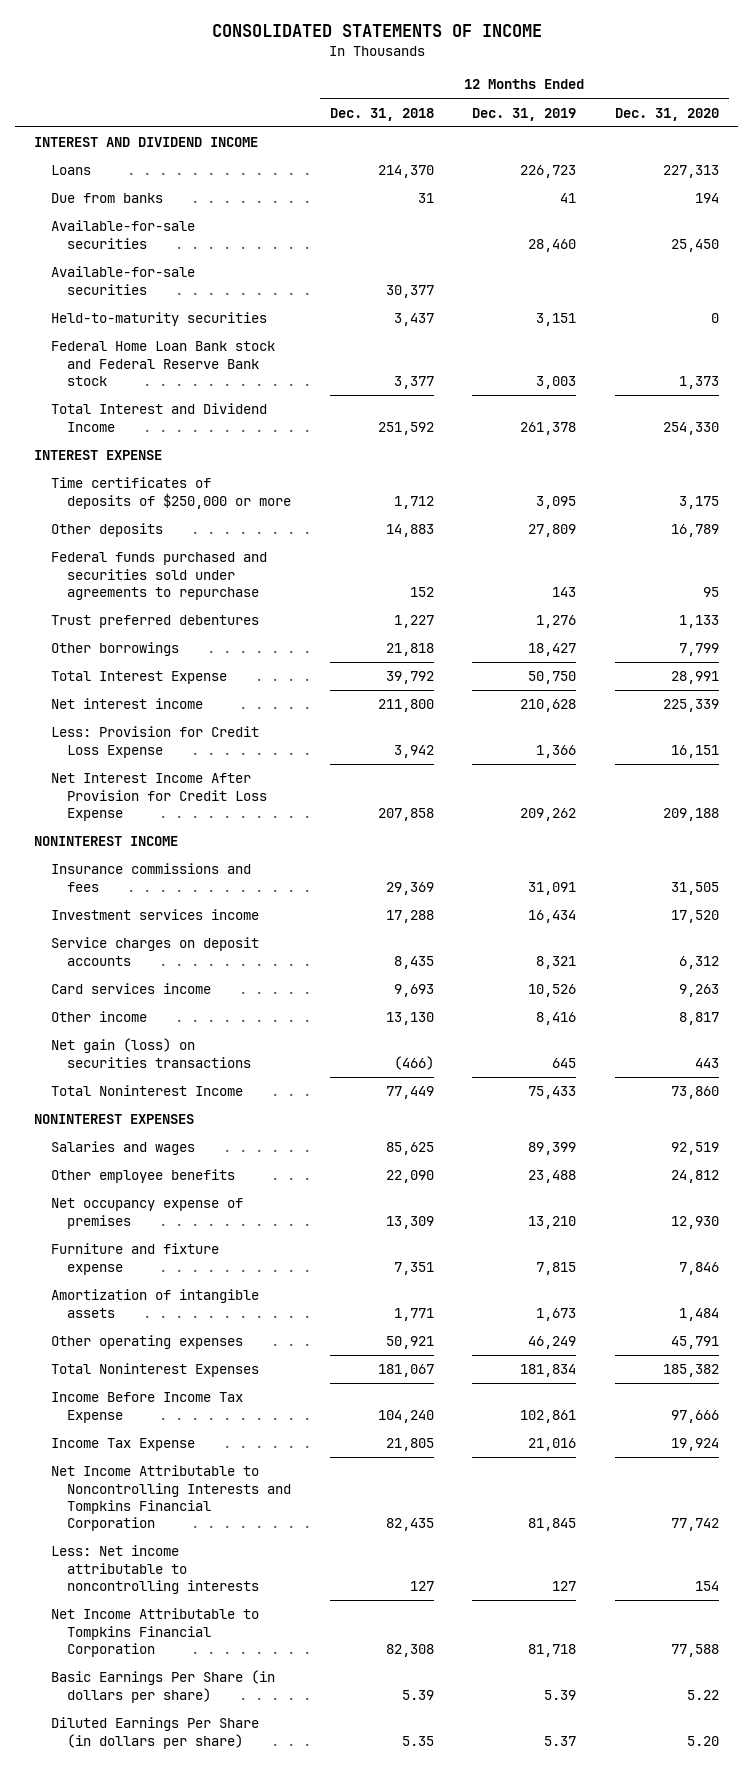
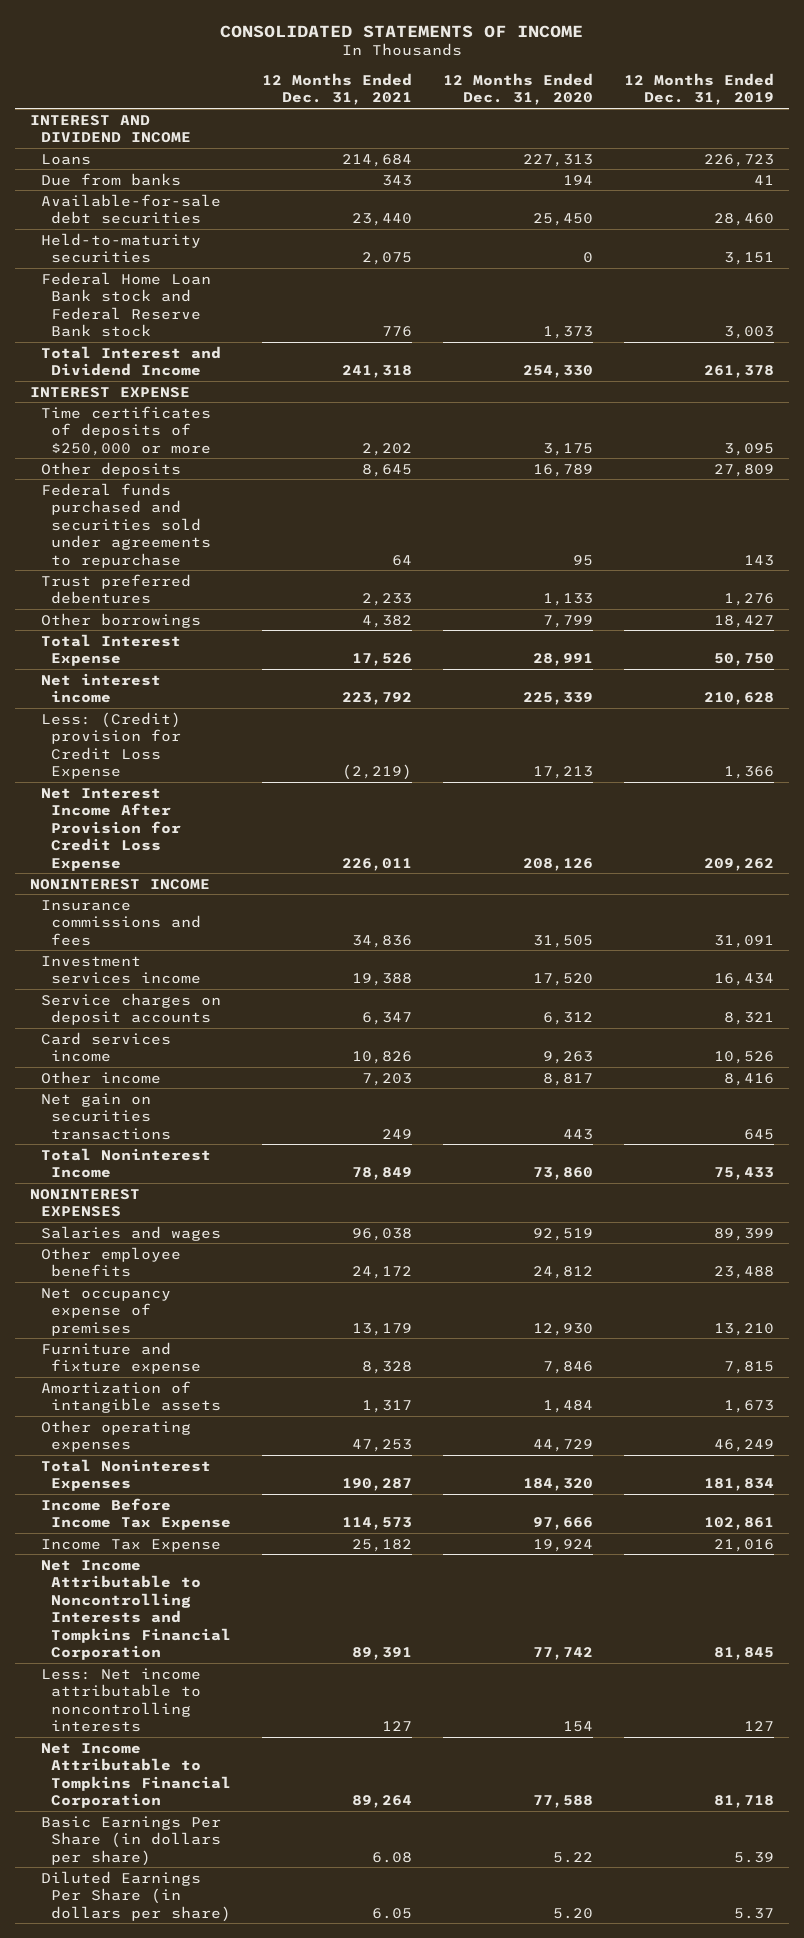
[329,107,434,121] Dec. 31, 2018 -> none
none -> [262,72,413,106] 12 Months Ended Dec. 31, 2021
[50,266,195,295] Available-for-sale securities -> none
[50,220,195,249] Available-for-sale securities -> [40,193,221,225] Available-for-sale debt securities
[50,726,259,758] Less: Provision for Credit Loss Expense -> [40,711,182,780] Less: (Credit) provision for Credit Loss Expense
[670,744,719,758] 16,151 -> [532,766,593,780] 17,213
[662,807,719,821] 209,188 -> [522,857,593,871] 208,126
[50,1038,252,1068] Net gain (loss) on securities transactions -> [40,1092,172,1140] Net gain on securities transactions
[670,1336,719,1350] 45,791 -> [532,1439,593,1453] 44,729
[662,1364,719,1378] 185,382 -> [522,1478,593,1492] 184,320

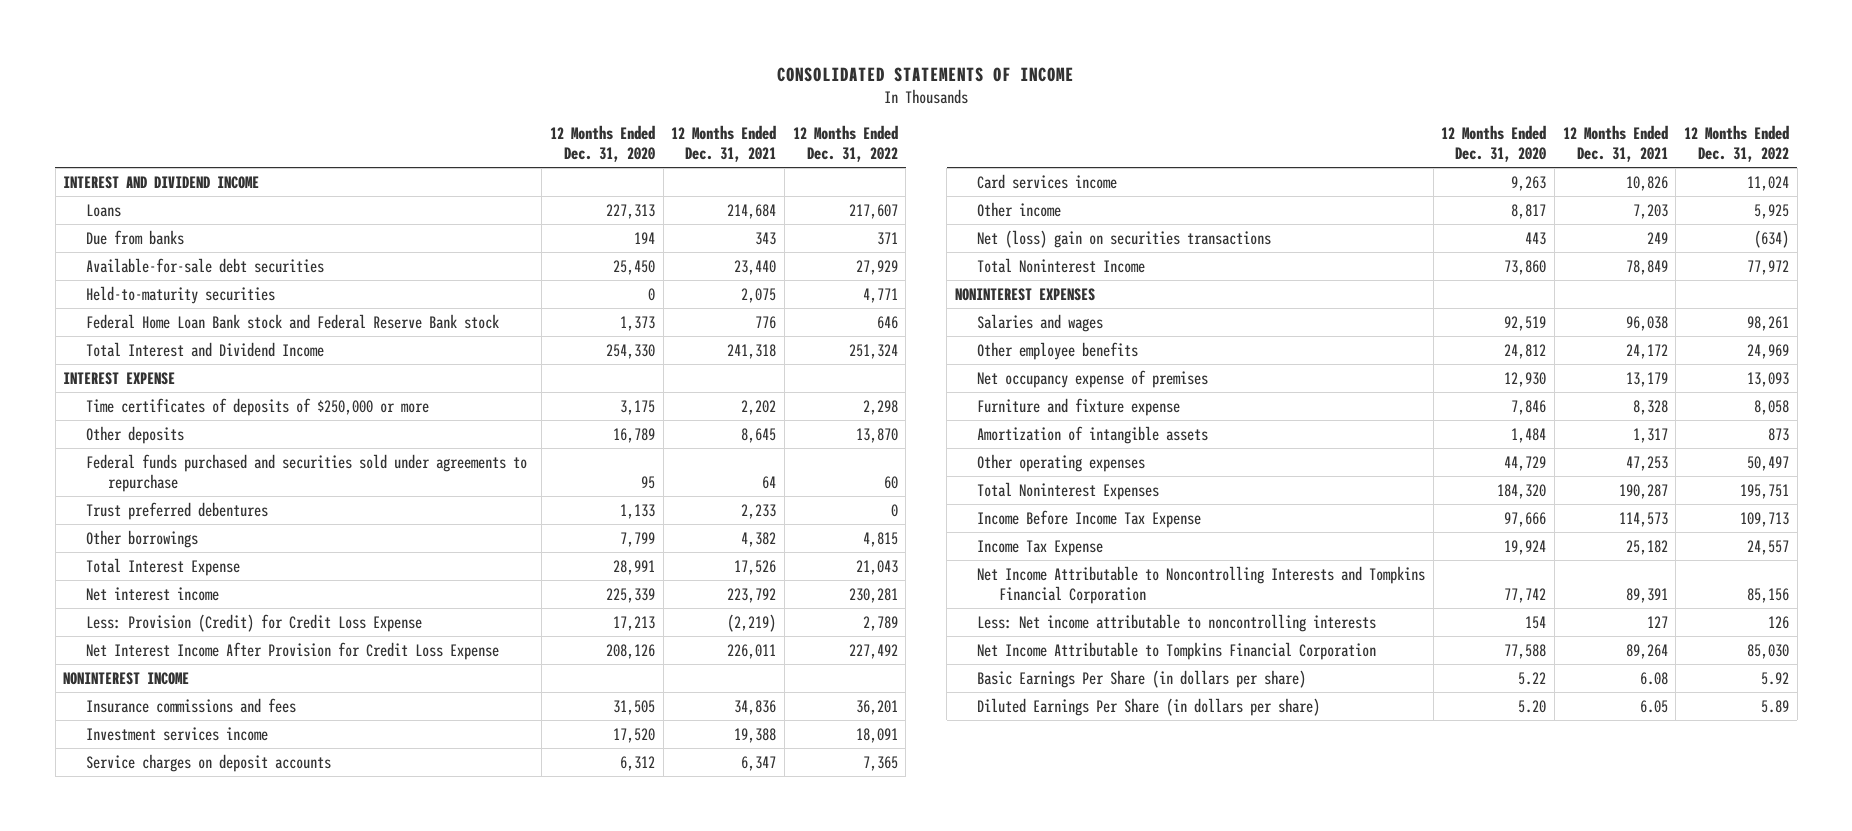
[623,72,774,106] 12 Months Ended Dec. 31, 2019 -> none
none -> [792,124,898,162] 12 Months Ended Dec. 31, 2022
[40,711,182,780] Less: (Credit) provision for Credit Loss Expense -> [85,613,422,632] Less: Provision (Credit) for Credit Loss Expense
[40,1092,172,1140] Net gain on securities transactions -> [976,229,1271,248] Net (loss) gain on securities transactions

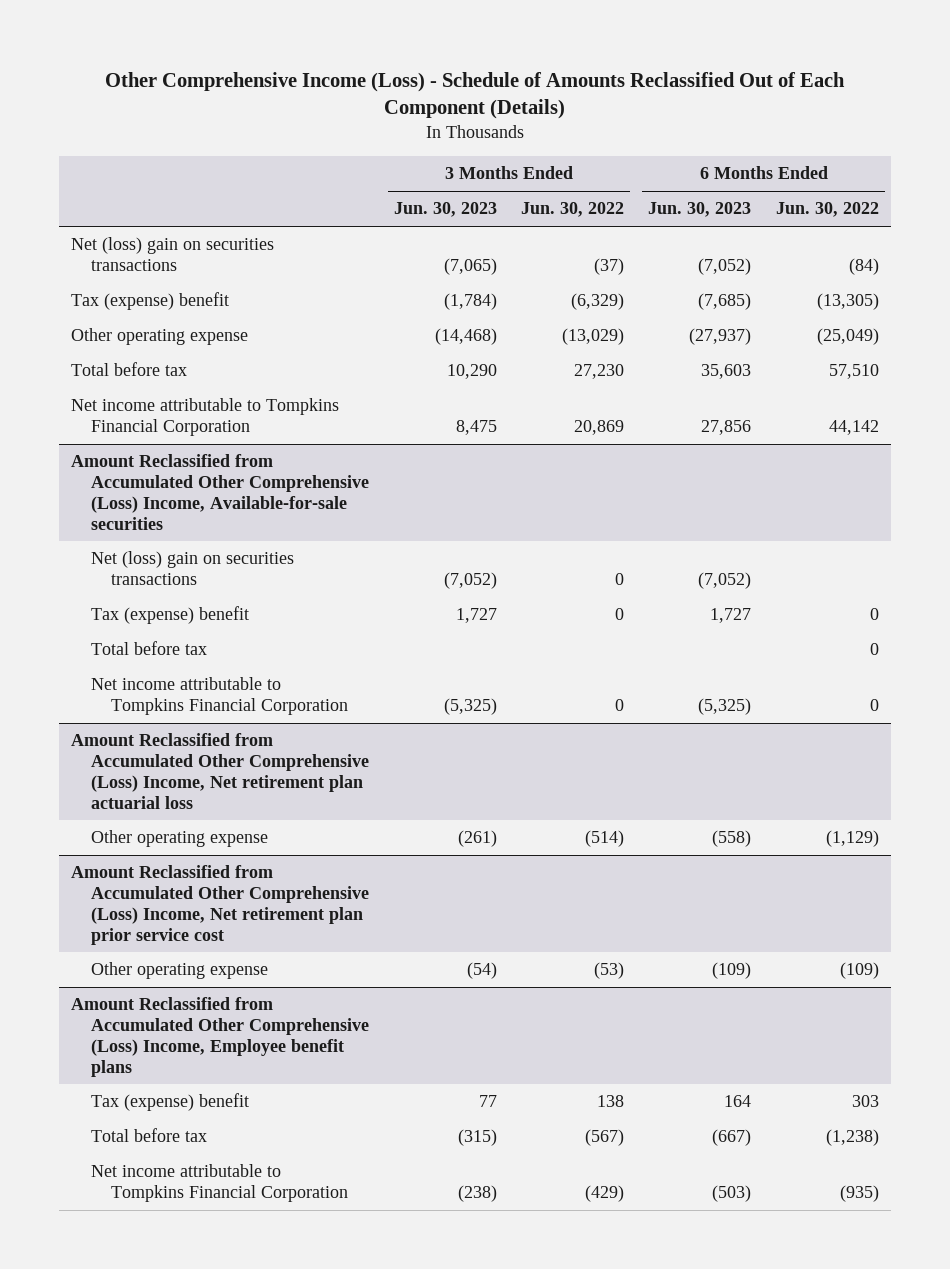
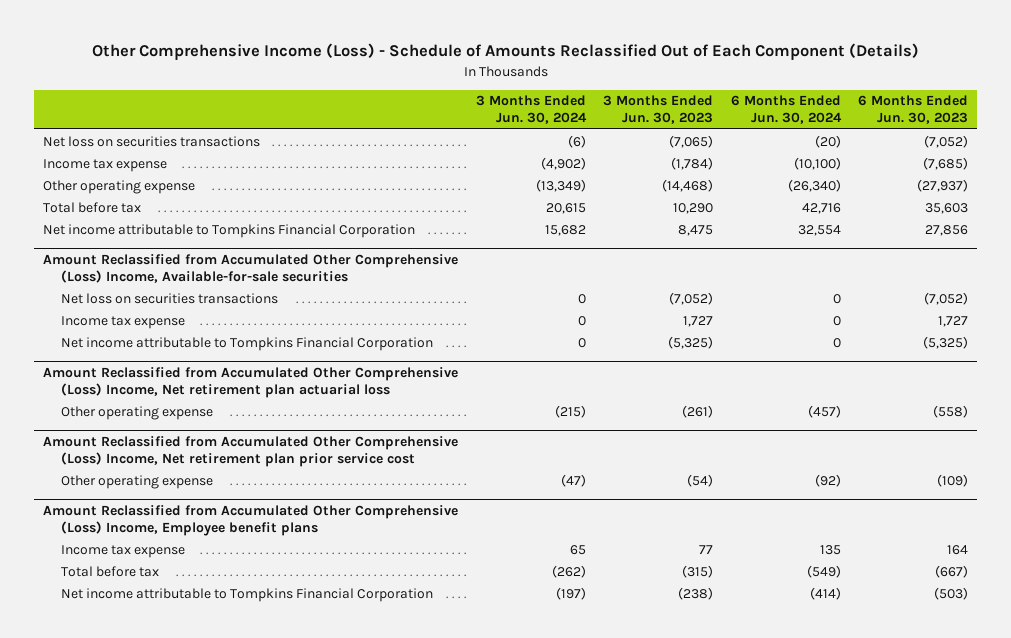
[521,202,625,218] Jun. 30, 2022 -> none
[775,202,879,218] Jun. 30, 2022 -> none
none -> [475,95,587,124] 3 Months Ended Jun. 30, 2024
none -> [730,95,842,124] 6 Months Ended Jun. 30, 2024
[71,237,275,272] Net (loss) gain on securities transactions -> [43,135,261,147] Net loss on securities transactions
[71,292,230,311] Tax (expense) benefit -> [43,158,168,172] Income tax expense
[91,641,208,656] Total before tax -> none
[91,551,295,586] Net (loss) gain on securities transactions -> [61,292,279,304] Net loss on securities transactions
[91,606,250,625] Tax (expense) benefit -> [61,315,186,329] Income tax expense
[91,1093,250,1112] Tax (expense) benefit -> [61,544,186,558] Income tax expense

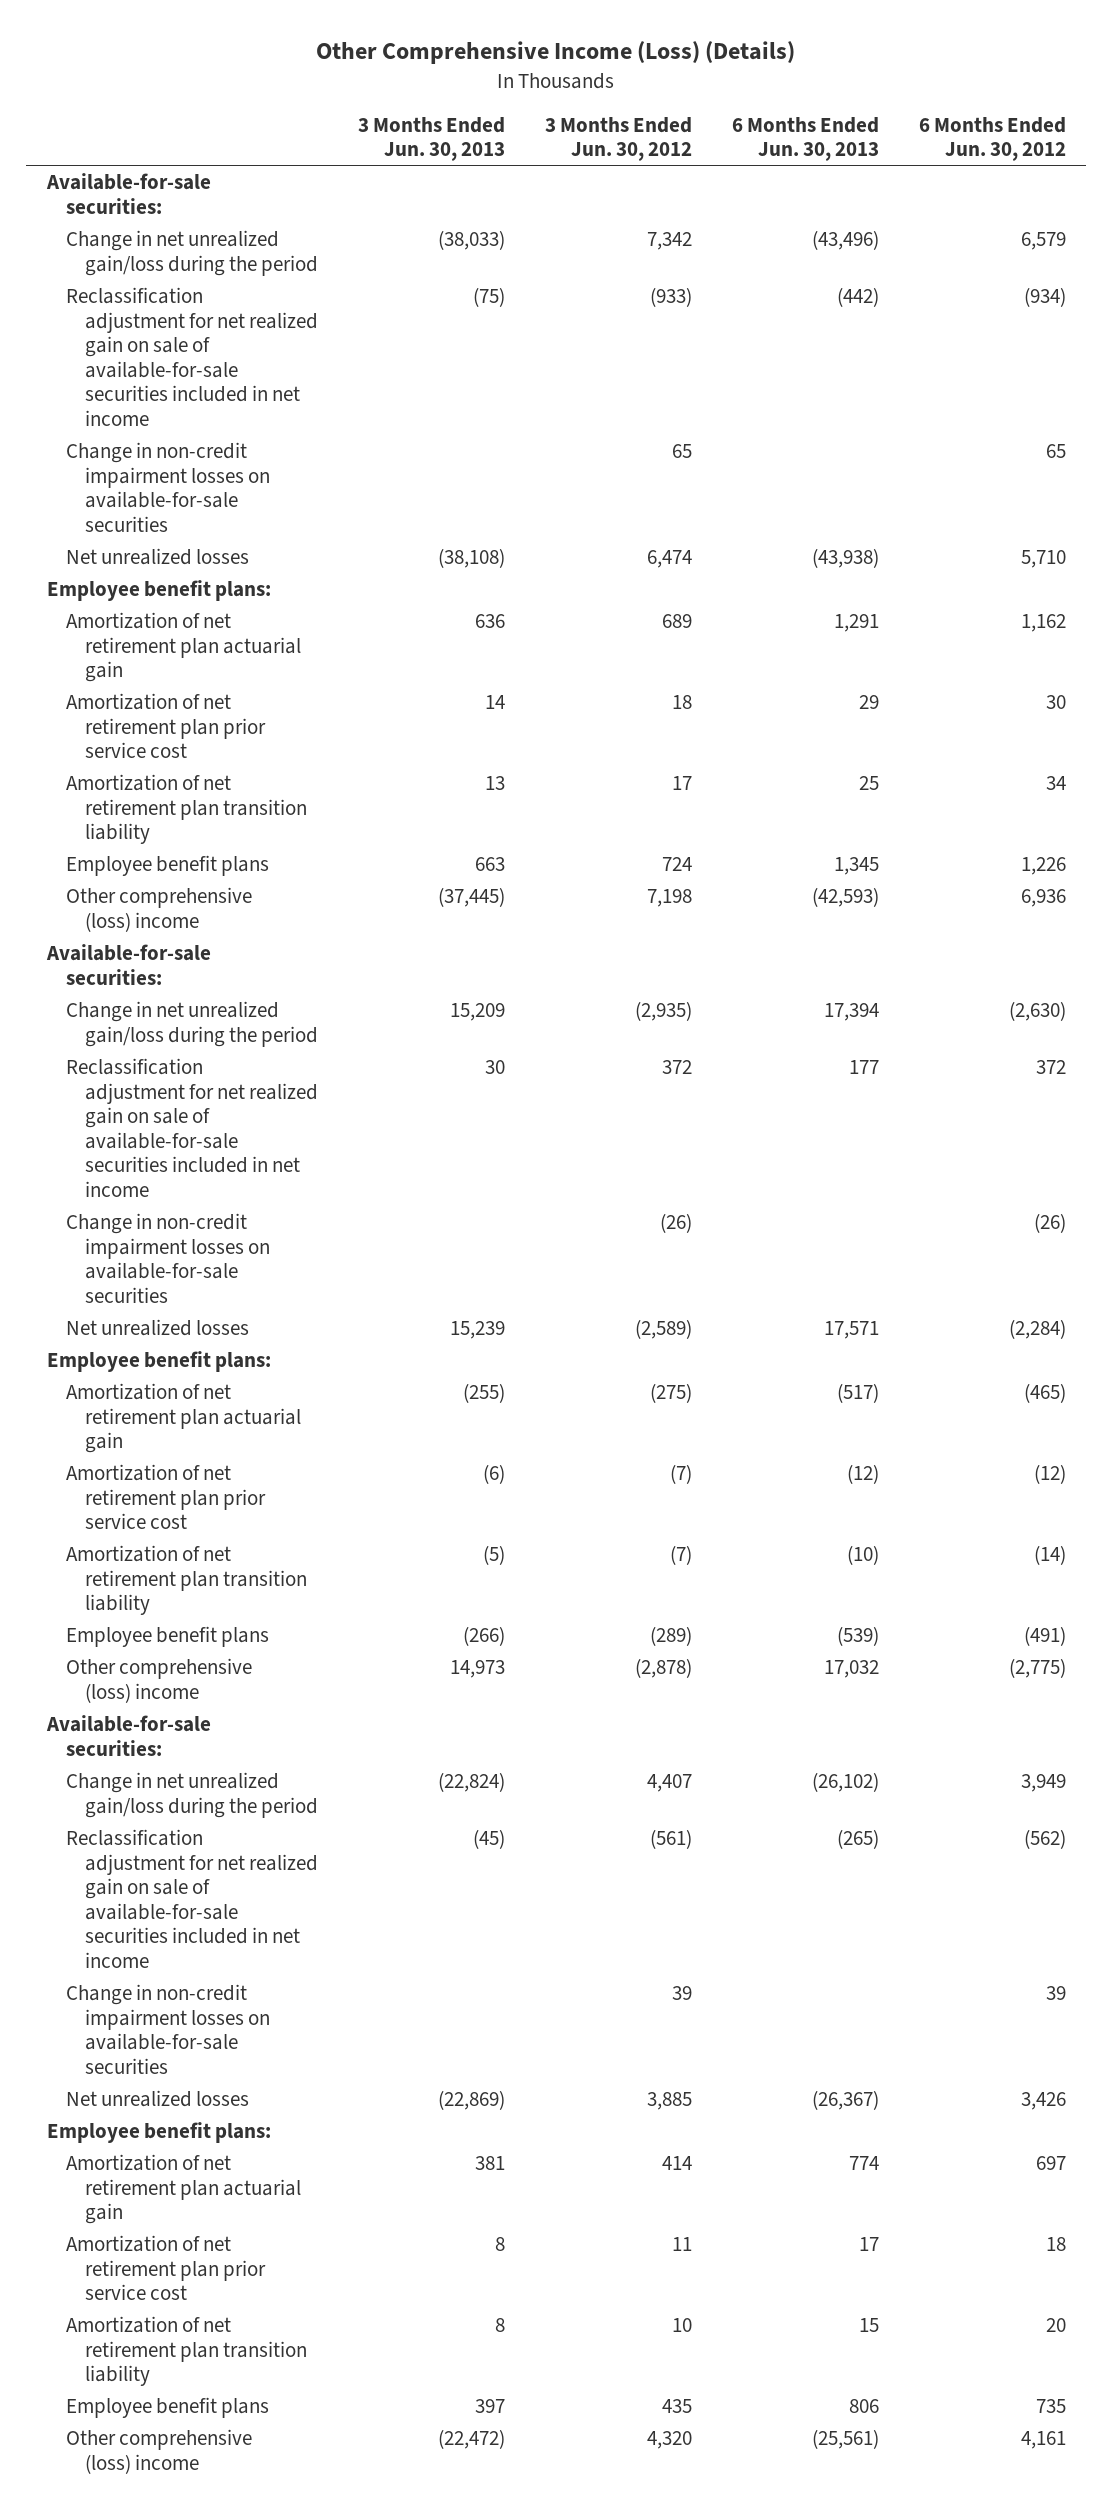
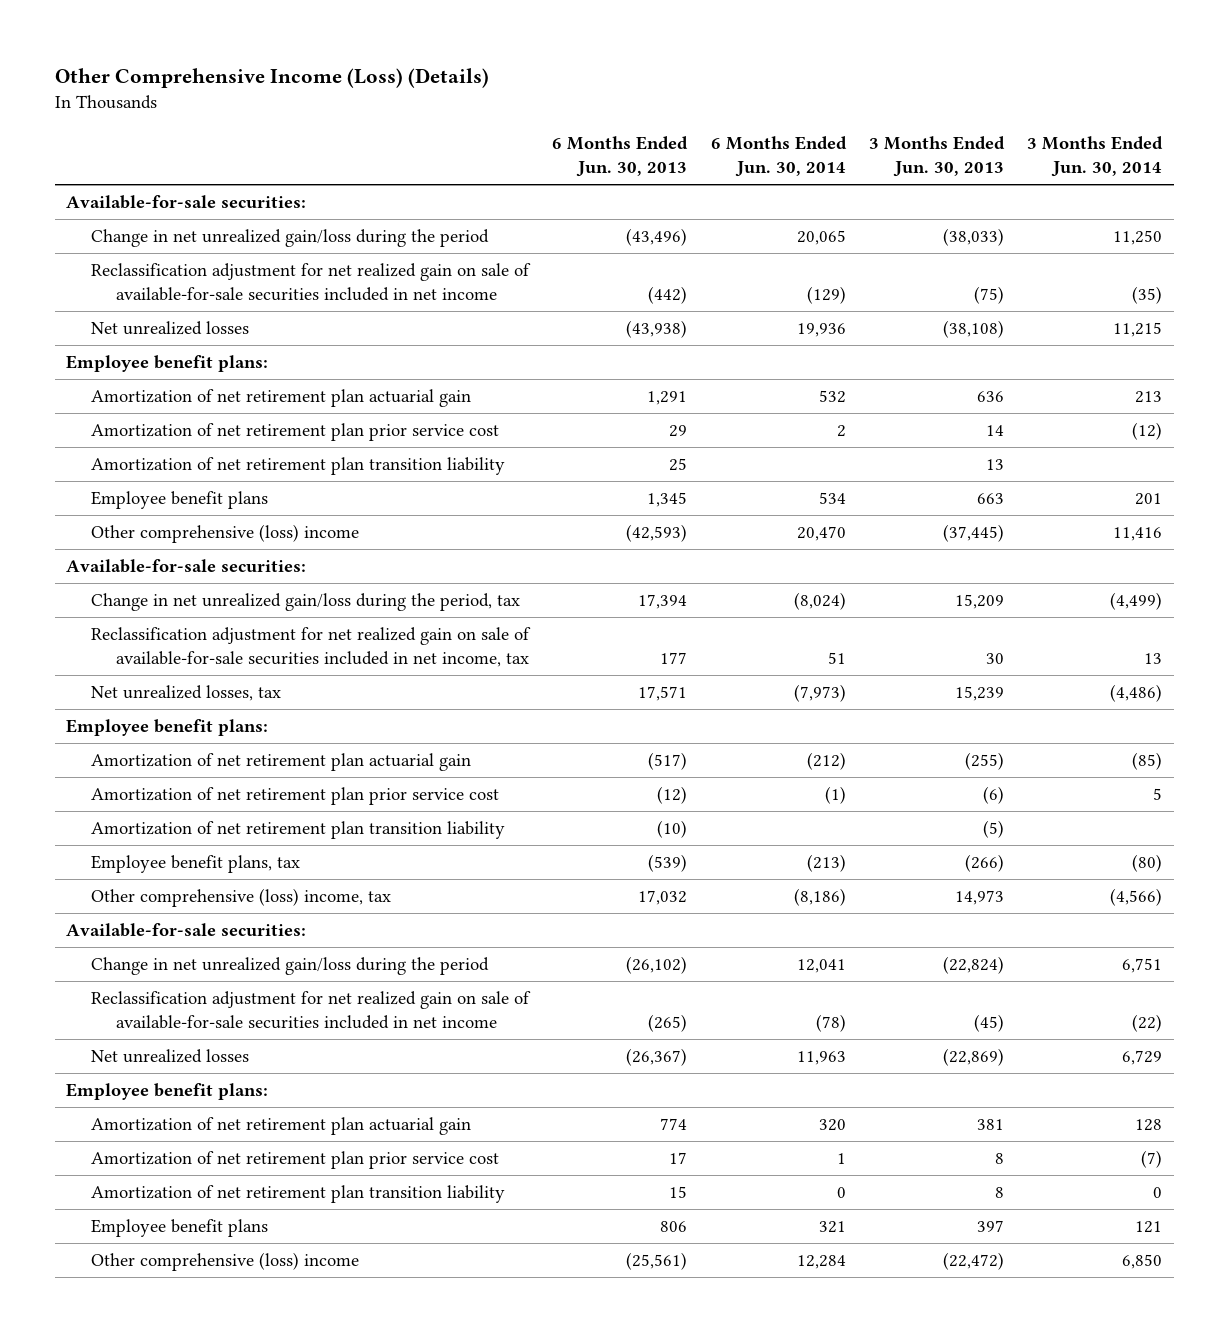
[544,116,692,162] 3 Months Ended Jun. 30, 2012 -> none
[919,116,1067,162] 6 Months Ended Jun. 30, 2012 -> none
none -> [710,136,847,178] 6 Months Ended Jun. 30, 2014
none -> [1027,136,1164,178] 3 Months Ended Jun. 30, 2014
[65,441,270,532] Change in non-credit impairment losses on available-for-sale securities -> none
[65,1212,270,1303] Change in non-credit impairment losses on available-for-sale securities -> none
[65,1000,318,1047] Change in net unrealized gain/loss during the period -> [91,592,521,611] Change in net unrealized gain/loss during the period, tax
[65,1057,318,1197] Reclassification adjustment for net realized gain on sale of available-for-sale securities included in net income -> [91,626,532,667] Reclassification adjustment for net realized gain on sale of available-for-sale securities included in net income, tax
[65,1318,249,1336] Net unrealized losses -> [91,684,282,701] Net unrealized losses, tax
[65,1625,269,1647] Employee benefit plans -> [91,854,301,873] Employee benefit plans, tax
[65,1657,252,1703] Other comprehensive (loss) income -> [91,887,392,907] Other comprehensive (loss) income, tax
[65,1983,270,2074] Change in non-credit impairment losses on available-for-sale securities -> none

